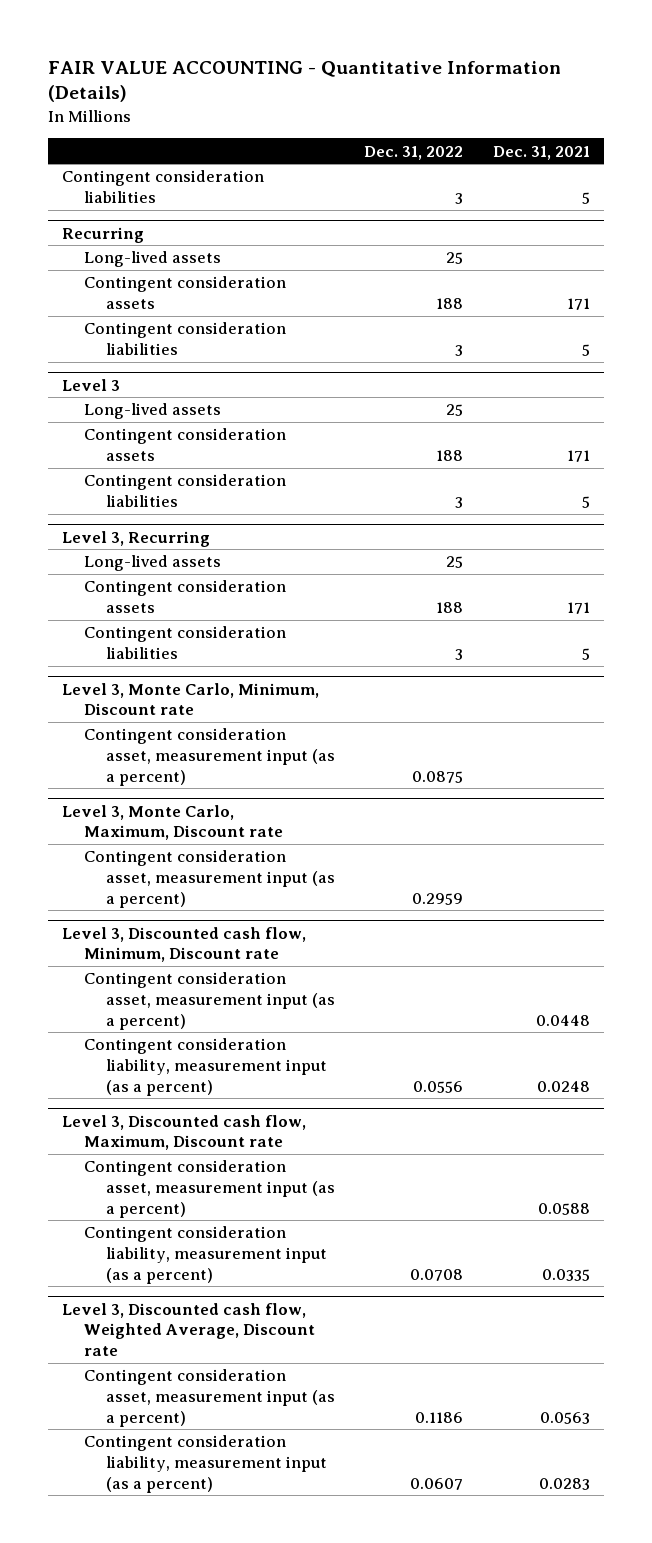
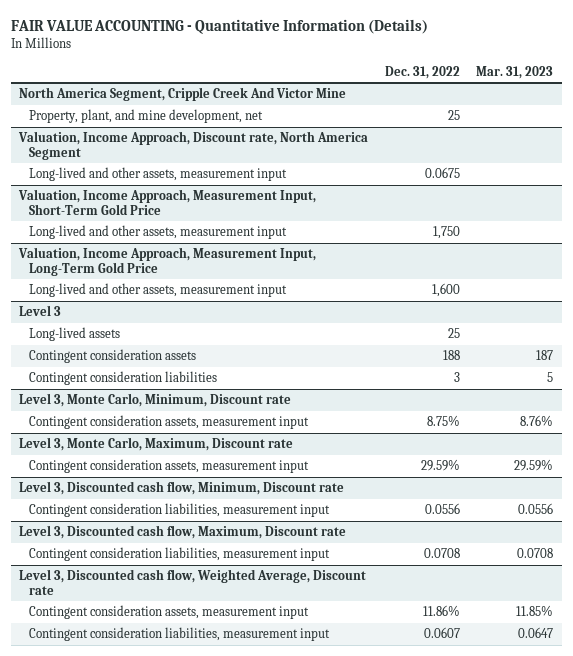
[492,145,590,160] Dec. 31, 2021 -> none
none -> [476,65,554,79] Mar. 31, 2023
[62,170,265,203] Contingent consideration liabilities -> none
[62,226,145,243] Recurring -> none
[84,251,222,268] Long-lived assets -> none
[84,276,287,309] Contingent consideration assets -> none
[84,322,287,355] Contingent consideration liabilities -> none
none -> [19,87,347,102] North America Segment, Cripple Creek And Victor Mine
none -> [28,109,263,124] Property, plant, and mine development, net
none -> [18,131,369,160] Valuation, Income Approach, Discount rate, North America Segment
none -> [28,167,287,182] Long-lived and other assets, measurement input
none -> [18,189,317,215] Valuation, Income Approach, Measurement Input, Short-Term Gold Price
none -> [28,225,287,240] Long-lived and other assets, measurement input
none -> [18,247,317,276] Valuation, Income Approach, Measurement Input, Long-Term Gold Price
none -> [28,283,287,298] Long-lived and other assets, measurement input
[62,530,211,547] Level 3, Recurring -> none
[84,555,222,572] Long-lived assets -> none
[84,580,287,613] Contingent consideration assets -> none
[84,626,287,659] Contingent consideration liabilities -> none
[84,728,335,786] Contingent consideration asset, measurement input (as a percent) -> [28,415,309,430] Contingent consideration assets, measurement input
[412,770,464,783] 0.0875 -> [426,415,460,427] 8.75%
[84,850,335,908] Contingent consideration asset, measurement input (as a percent) -> [28,459,309,474] Contingent consideration assets, measurement input
[412,892,464,905] 0.2959 -> [420,459,460,472] 29.59%
[84,972,335,1030] Contingent consideration asset, measurement input (as a percent) -> none
[84,1038,327,1096] Contingent consideration liability, measurement input (as a percent) -> [28,503,330,518] Contingent consideration liabilities, measurement input
[84,1160,335,1218] Contingent consideration asset, measurement input (as a percent) -> none
[84,1226,327,1284] Contingent consideration liability, measurement input (as a percent) -> [28,547,330,562] Contingent consideration liabilities, measurement input
[84,1369,335,1427] Contingent consideration asset, measurement input (as a percent) -> [28,605,309,620] Contingent consideration assets, measurement input
[415,1411,464,1423] 0.1186 -> [422,605,460,617] 11.86%
[84,1435,327,1493] Contingent consideration liability, measurement input (as a percent) -> [28,627,330,642] Contingent consideration liabilities, measurement input

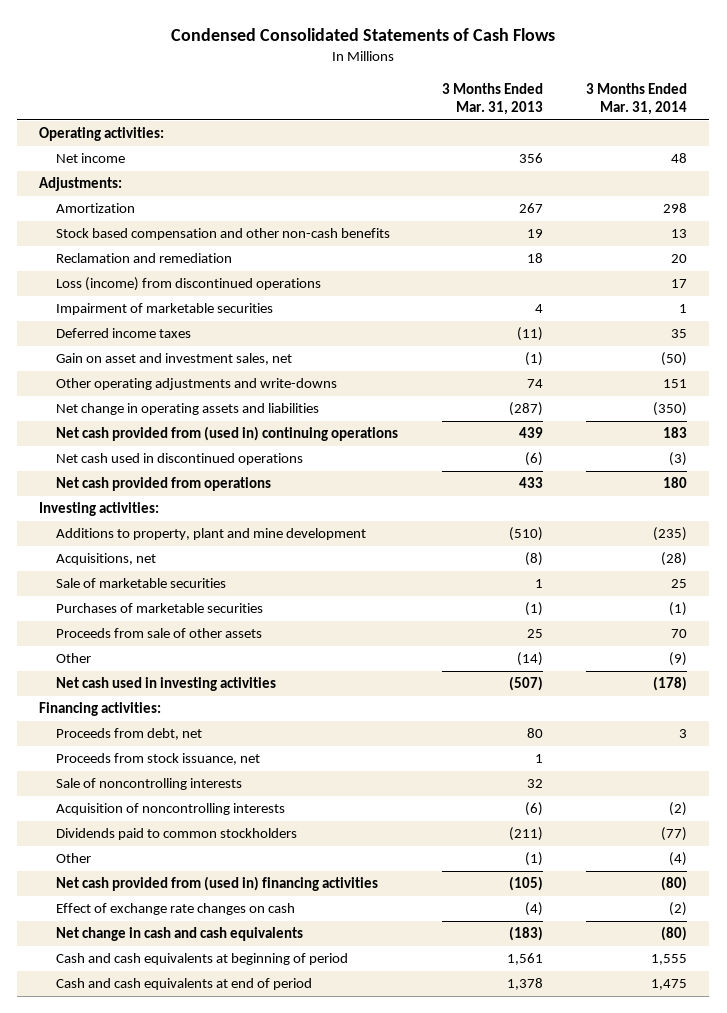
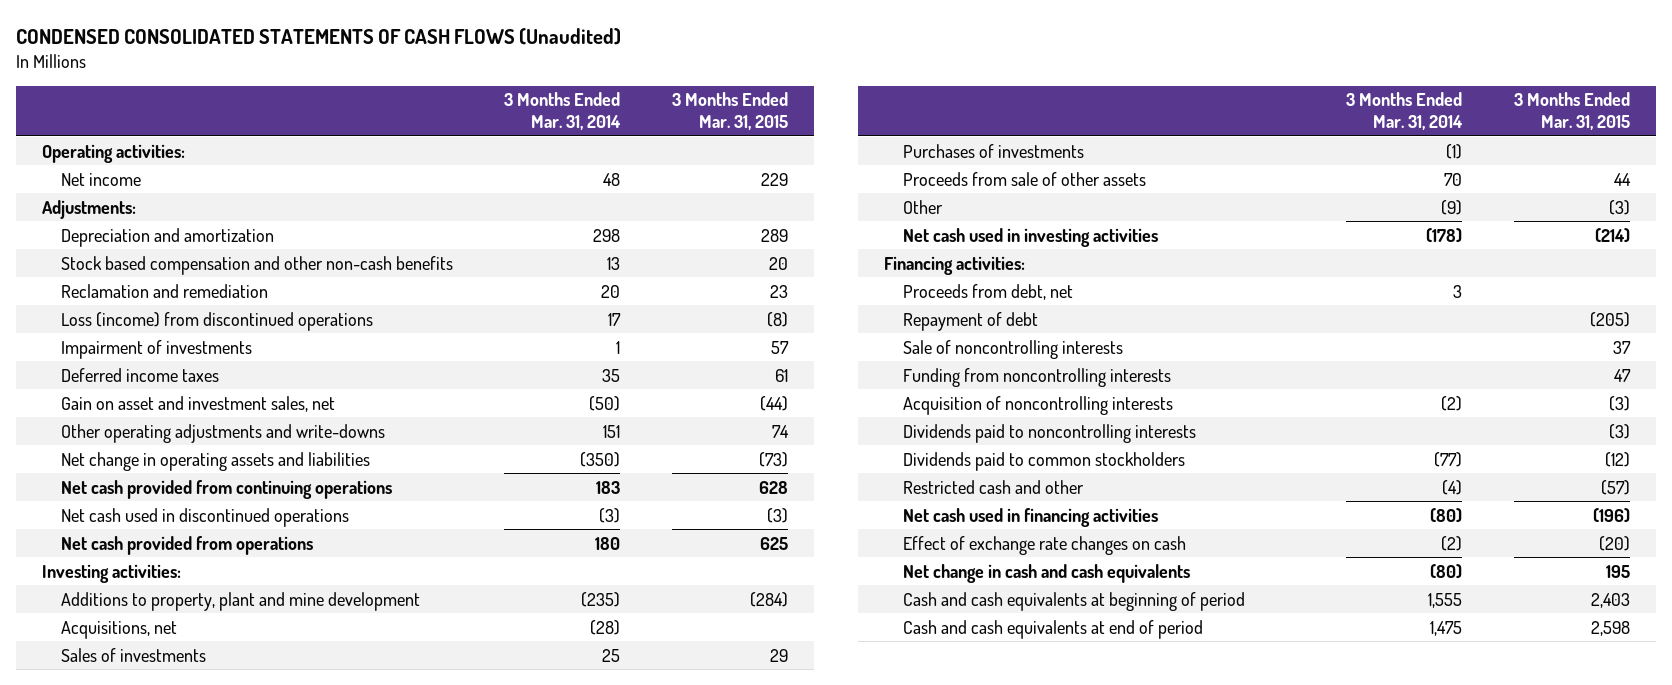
[171,27,556,41] Condensed Consolidated Statements of Cash Flows -> [16,28,622,46] CONDENSED CONSOLIDATED STATEMENTS OF CASH FLOWS (Unaudited)
[441,82,543,116] 3 Months Ended Mar. 31, 2013 -> none
none -> [671,92,788,131] 3 Months Ended Mar. 31, 2015
[55,203,135,214] Amortization -> [60,227,274,247] Depreciation and amortization
[55,303,273,316] Impairment of marketable securities -> none
none -> [60,339,252,359] Impairment of investments
[55,426,398,442] Net cash provided from (used in) continuing operations -> [60,479,392,499] Net cash provided from continuing operations
[55,578,226,589] Sale of marketable securities -> none
[55,603,263,614] Purchases of marketable securities -> none
none -> [60,647,206,662] Sales of investments
none -> [902,143,1084,158] Purchases of investments
[55,753,260,766] Proceeds from stock issuance, net -> none
none -> [902,311,1038,331] Repayment of debt
none -> [902,367,1171,387] Funding from noncontrolling interests
none -> [902,423,1196,443] Dividends paid to noncontrolling interests
[55,853,91,864] Other -> [902,479,1084,494] Restricted cash and other
[55,876,378,892] Net cash provided from (used in) financing activities -> [902,507,1158,527] Net cash used in financing activities

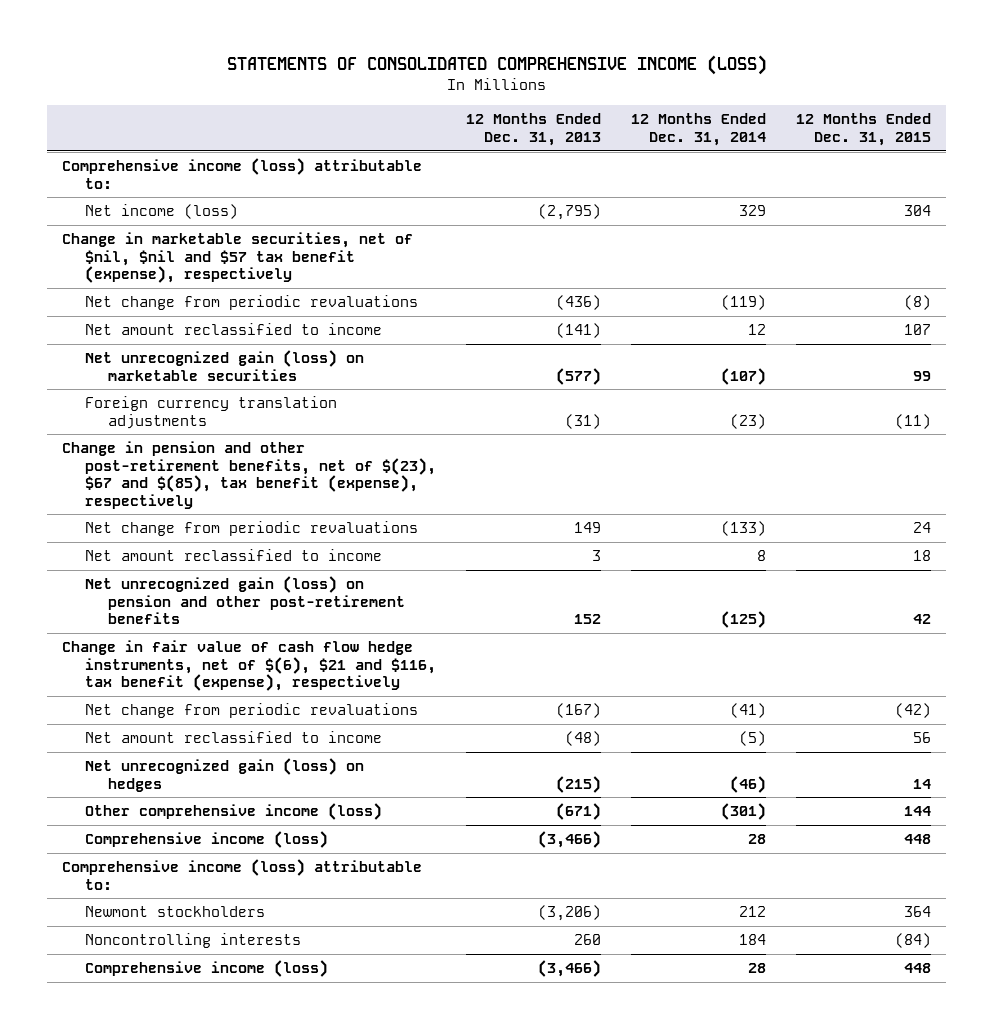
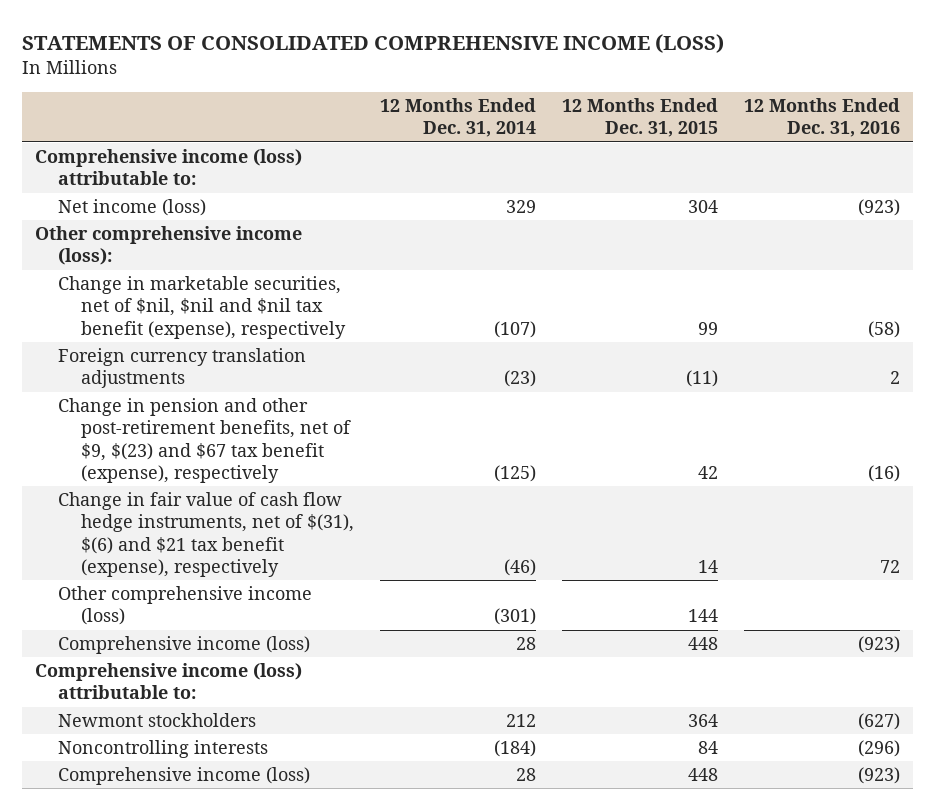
[466,113,602,147] 12 Months Ended Dec. 31, 2013 -> none
none -> [743,97,900,138] 12 Months Ended Dec. 31, 2016
[61,232,413,284] Change in marketable securities, net of $nil, $nil and $57 tax benefit (expense), respectively -> none
[85,295,419,311] Net change from periodic revaluations -> none
[85,323,383,336] Net amount reclassified to income -> none
none -> [35,226,303,266] Other comprehensive income (loss):
[85,350,365,381] Net unrecognized gain (loss) on marketable securities -> [58,276,347,339] Change in marketable securities, net of $nil, $nil and $nil tax benefit (expense), respectively
[61,441,437,509] Change in pension and other post-retirement benefits, net of $(23), $67 and $(85), tax benefit (expense), respectively -> none
[85,521,419,537] Net change from periodic revaluations -> none
[85,549,383,562] Net amount reclassified to income -> none
[61,640,437,692] Change in fair value of cash flow hedge instruments, net of $(6), $21 and $116, tax benefit (expense), respectively -> none
[85,703,419,719] Net change from periodic revaluations -> none
[85,731,383,744] Net amount reclassified to income -> none
[85,576,406,625] Net unrecognized gain (loss) on pension and other post-retirement benefits -> [58,398,352,484] Change in pension and other post-retirement benefits, net of $9, $(23) and $67 tax benefit (expense), respectively
[85,758,365,792] Net unrecognized gain (loss) on hedges -> [58,492,355,578] Change in fair value of cash flow hedge instruments, net of $(31), $(6) and $21 tax benefit (expense), respectively
[739,934,767,946] 184 -> [494,740,537,758] (184)
[895,933,932,949] (84) -> [698,741,719,755] 84

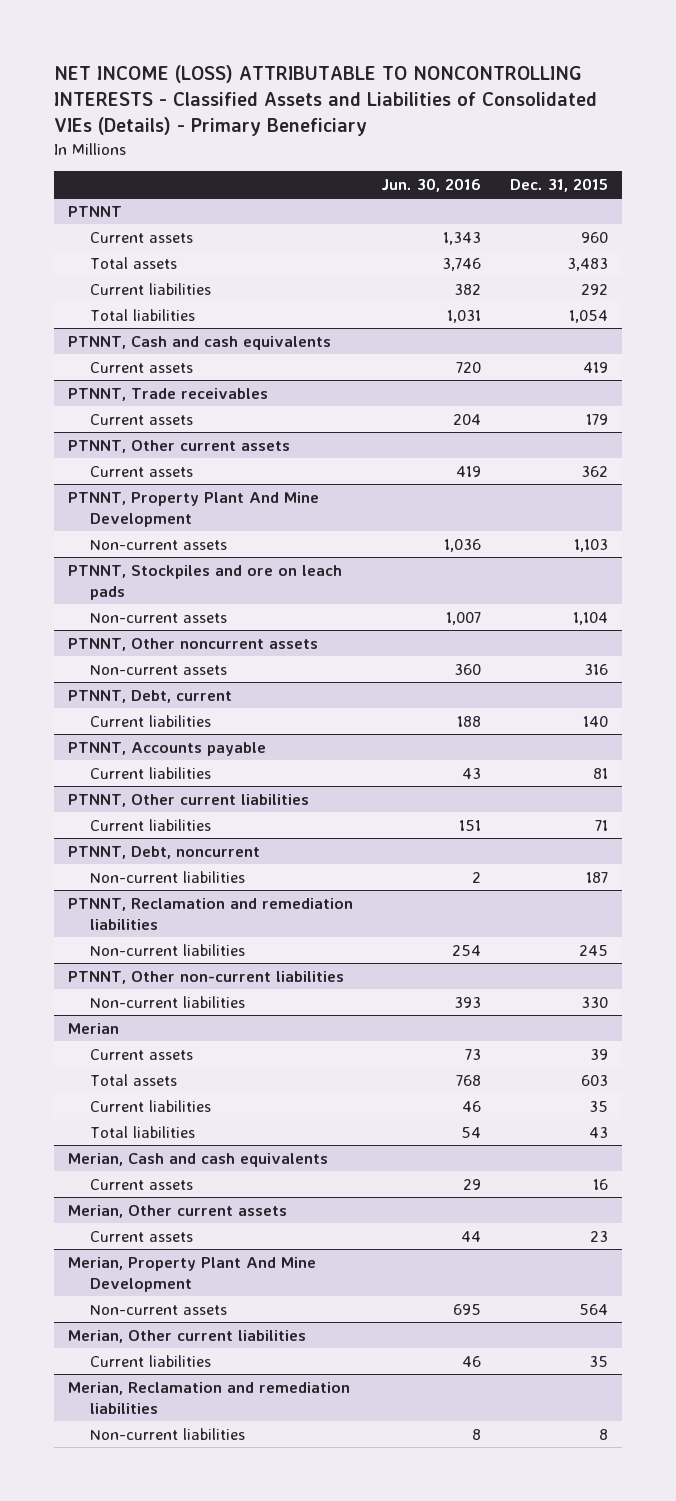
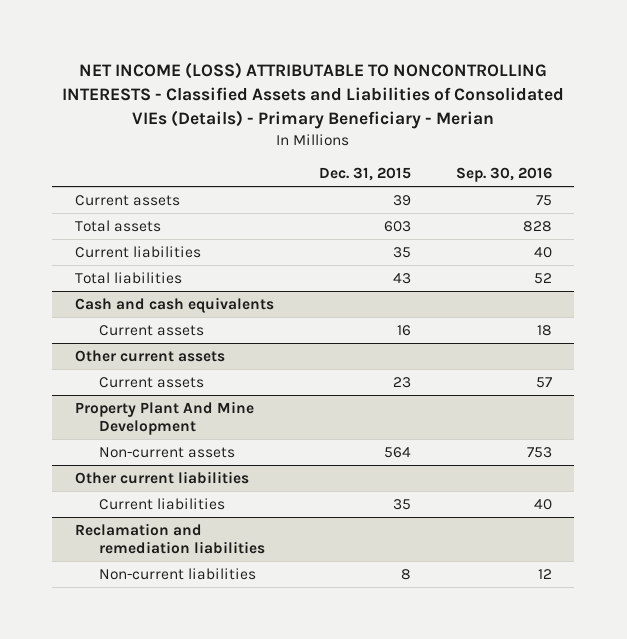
[53,64,597,136] NET INCOME (LOSS) ATTRIBUTABLE TO NONCONTROLLING INTERESTS - Classified Assets and Liabilities of Consolidated VIEs (Details) - Primary Beneficiary -> [62,62,565,130] NET INCOME (LOSS) ATTRIBUTABLE TO NONCONTROLLING INTERESTS - Classified Assets and Liabilities of Consolidated VIEs (Details) - Primary Beneficiary - Merian
[381,177,482,192] Jun. 30, 2016 -> none
none -> [455,167,552,183] Sep. 30, 2016
[68,205,123,217] PTNNT -> none
[89,231,193,243] Current assets -> none
[89,256,177,269] Total assets -> none
[89,282,211,295] Current liabilities -> none
[89,308,195,321] Total liabilities -> none
[68,335,332,350] PTNNT, Cash and cash equivalents -> none
[89,361,193,373] Current assets -> none
[68,387,269,401] PTNNT, Trade receivables -> none
[89,413,193,425] Current assets -> none
[68,439,291,453] PTNNT, Other current assets -> none
[89,465,193,477] Current assets -> none
[68,491,320,527] PTNNT, Property Plant And Mine Development -> none
[89,539,227,550] Non-current assets -> none
[68,564,343,600] PTNNT, Stockpiles and ore on leach pads -> none
[89,612,227,623] Non-current assets -> none
[68,637,319,651] PTNNT, Other noncurrent assets -> none
[89,664,227,675] Non-current assets -> none
[68,689,233,703] PTNNT, Debt, current -> none
[89,714,211,727] Current liabilities -> none
[68,741,267,756] PTNNT, Accounts payable -> none
[89,766,211,779] Current liabilities -> none
[68,793,310,807] PTNNT, Other current liabilities -> none
[89,818,211,831] Current liabilities -> none
[68,845,261,859] PTNNT, Debt, noncurrent -> none
[89,870,245,883] Non-current liabilities -> none
[68,897,354,930] PTNNT, Reclamation and remediation liabilities -> none
[89,943,245,956] Non-current liabilities -> none
[68,970,345,984] PTNNT, Other non-current liabilities -> none
[89,995,245,1008] Non-current liabilities -> none
[68,1022,120,1034] Merian -> none
[68,1152,329,1167] Merian, Cash and cash equivalents -> [74,296,274,313] Cash and cash equivalents
[68,1204,288,1218] Merian, Other current assets -> [74,349,225,362] Other current assets
[68,1256,317,1292] Merian, Property Plant And Mine Development -> [74,400,254,435] Property Plant And Mine Development
[68,1329,307,1343] Merian, Other current liabilities -> [74,470,249,484] Other current liabilities
[68,1381,351,1414] Merian, Reclamation and remediation liabilities -> [74,522,265,554] Reclamation and remediation liabilities

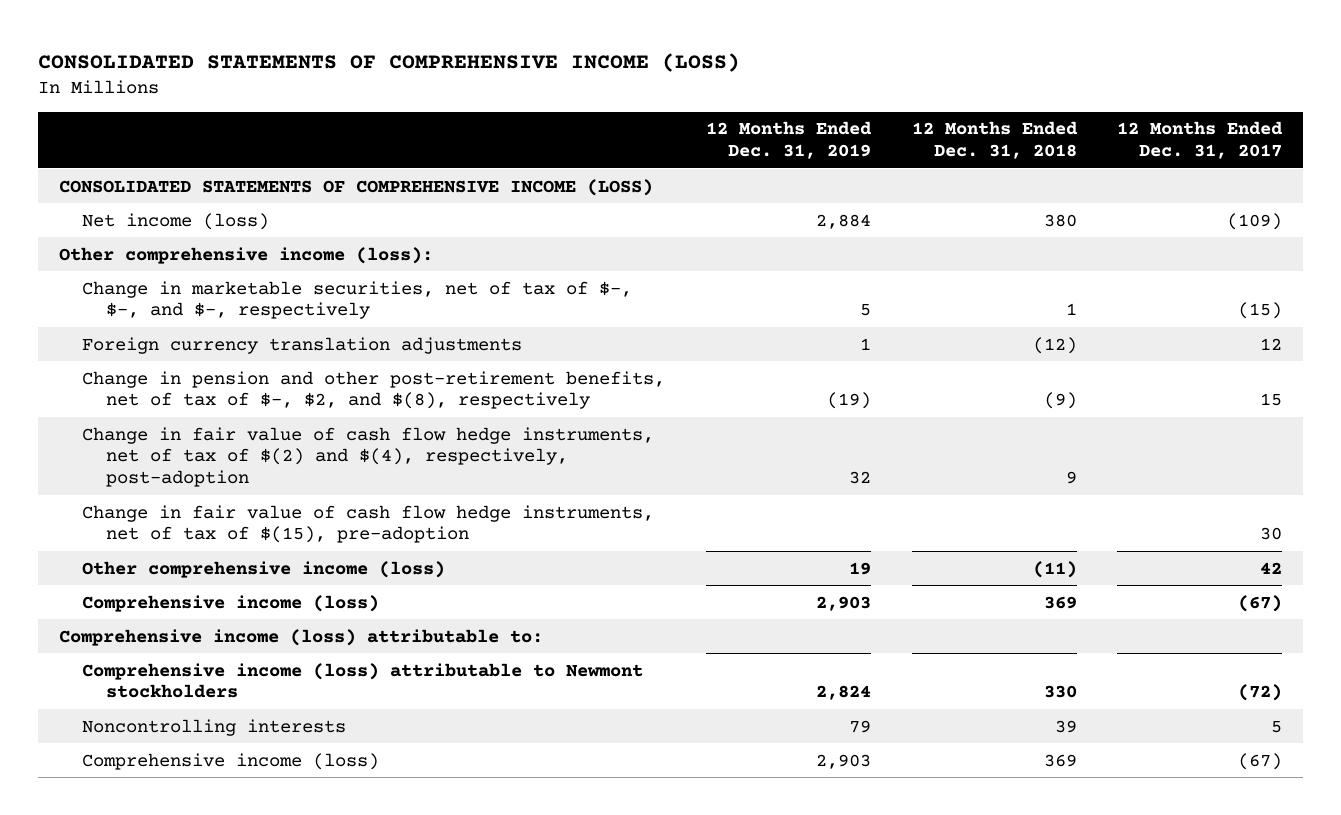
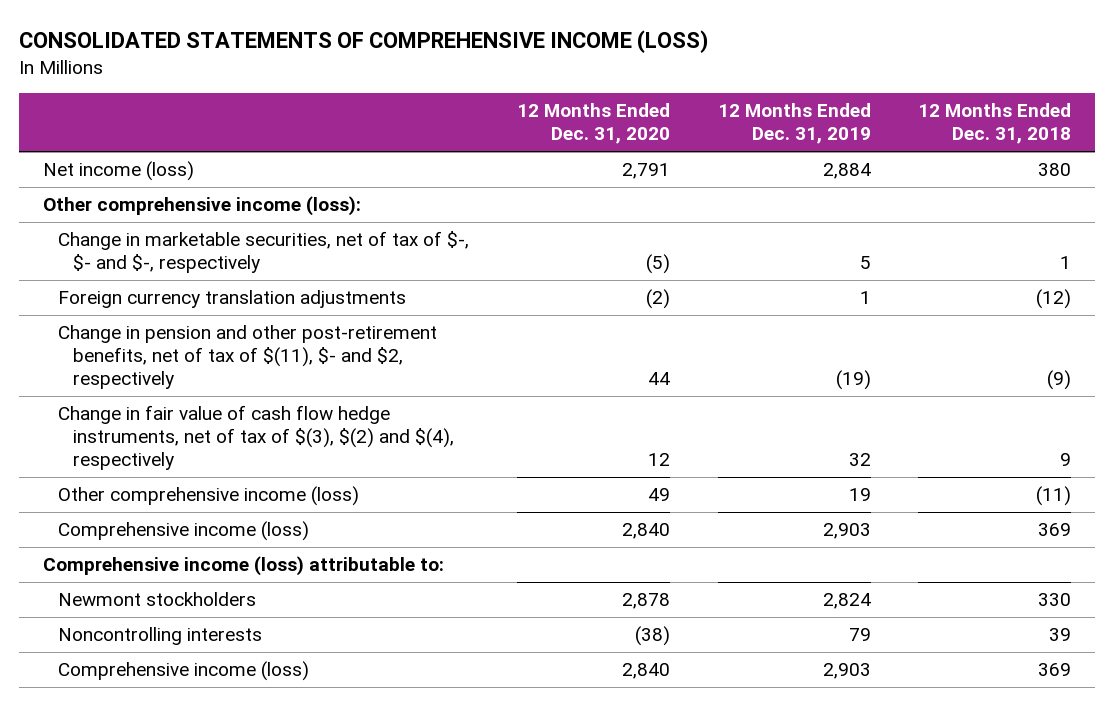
[1117,121,1284,160] 12 Months Ended Dec. 31, 2017 -> none
none -> [516,103,670,145] 12 Months Ended Dec. 31, 2020
[58,178,653,196] CONSOLIDATED STATEMENTS OF COMPREHENSIVE INCOME (LOSS) -> none
[82,280,633,320] Change in marketable securities, net of tax of $-, $-, and $-, respectively -> [58,231,470,274] Change in marketable securities, net of tax of $-, $- and $-, respectively
[82,504,655,544] Change in fair value of cash flow hedge instruments, net of tax of $(15), pre-adoption -> none
[82,370,666,410] Change in pension and other post-retirement benefits, net of tax of $-, $2, and $(8), respectively -> [58,325,438,390] Change in pension and other post-retirement benefits, net of tax of $(11), $- and $2, respectively
[82,426,655,488] Change in fair value of cash flow hedge instruments, net of tax of $(2) and $(4), respectively, post-adoption -> [58,405,455,471] Change in fair value of cash flow hedge instruments, net of tax of $(3), $(2) and $(4), respectively
[82,662,644,699] Comprehensive income (loss) attributable to Newmont stockholders -> [58,592,257,607] Newmont stockholders

